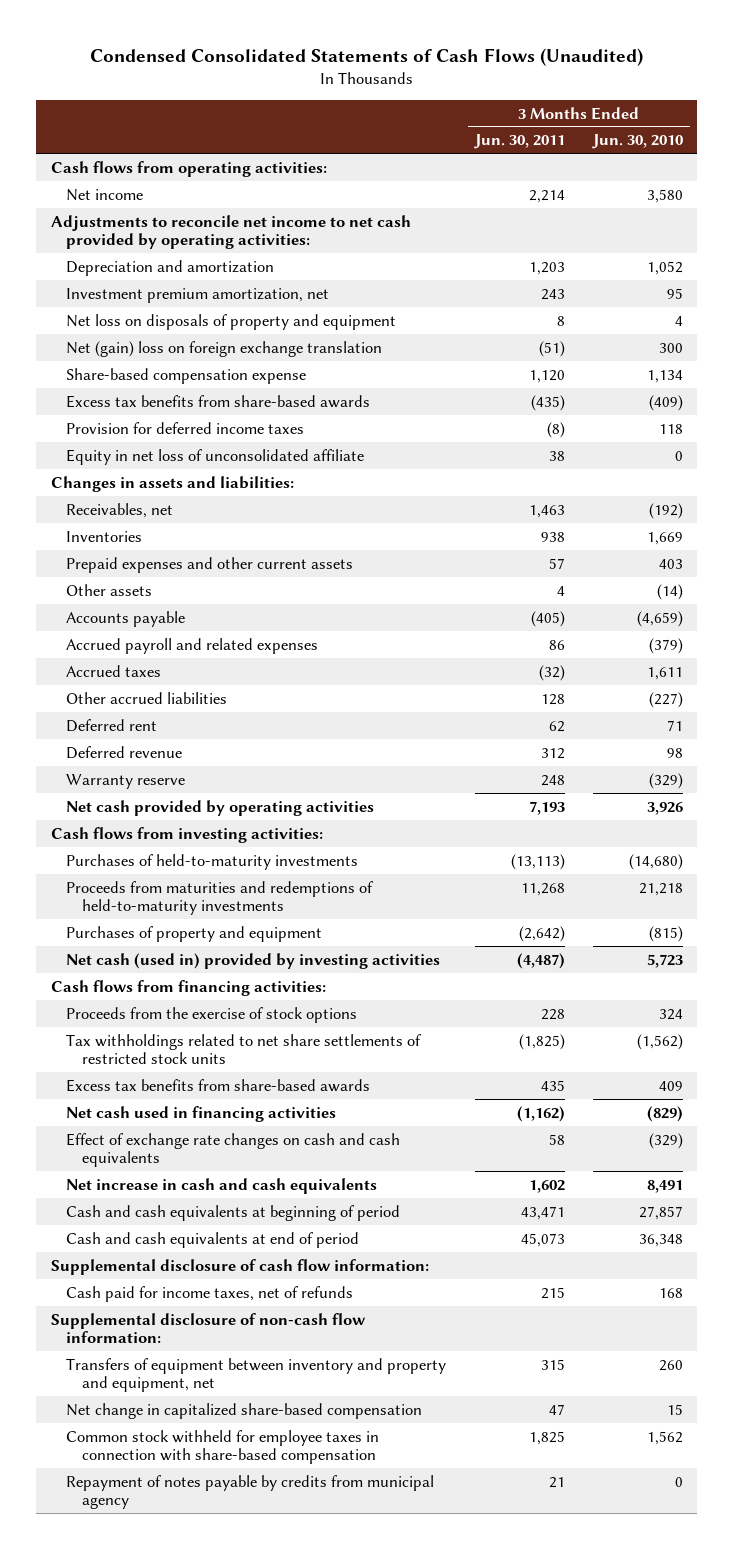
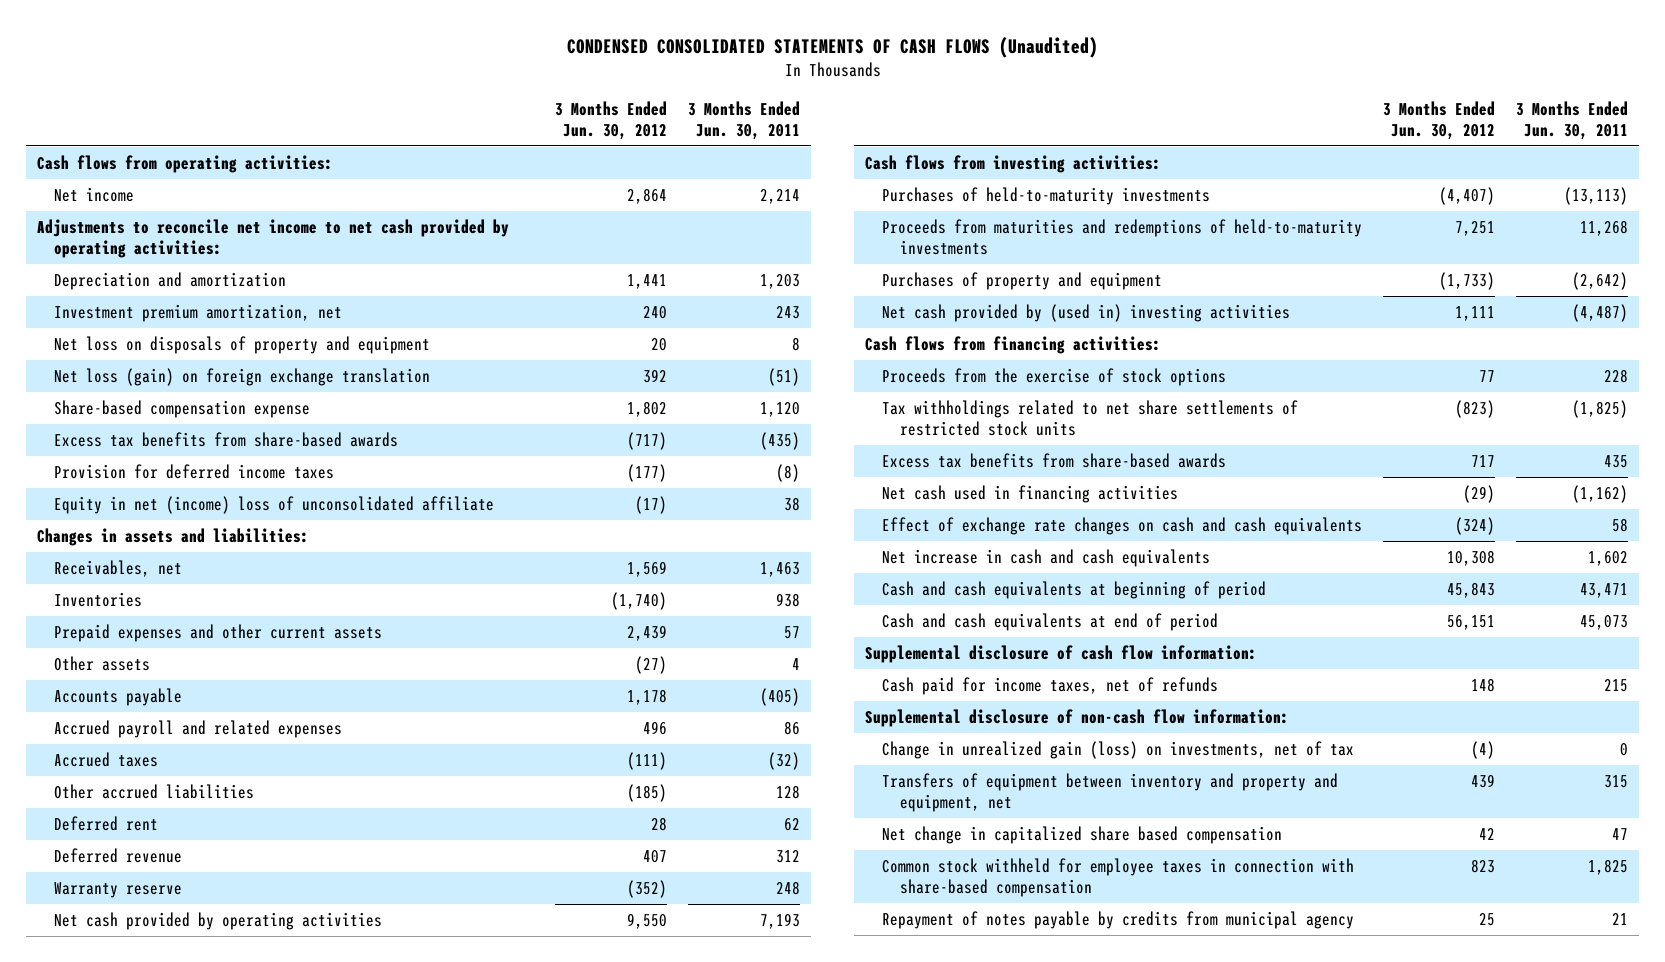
[89,47,643,66] Condensed Consolidated Statements of Cash Flows (Unaudited) -> [566,36,1098,58] CONDENSED CONSOLIDATED STATEMENTS OF CASH FLOWS (Unaudited)
[592,134,684,150] Jun. 30, 2010 -> none
none -> [555,100,668,140] 3 Months Ended Jun. 30, 2012
[66,340,383,357] Net (gain) loss on foreign exchange translation -> [54,367,431,386] Net loss (gain) on foreign exchange translation
[66,448,365,465] Equity in net loss of unconsolidated affiliate -> [54,495,495,514] Equity in net (income) loss of unconsolidated affiliate
[66,952,441,969] Net cash (used in) provided by investing activities -> [882,303,1291,322] Net cash provided by (used in) investing activities
none -> [882,740,1355,759] Change in unrealized gain (loss) on investments, net of tax
[66,1402,423,1419] Net change in capitalized share-based compensation -> [882,825,1283,844] Net change in capitalized share based compensation

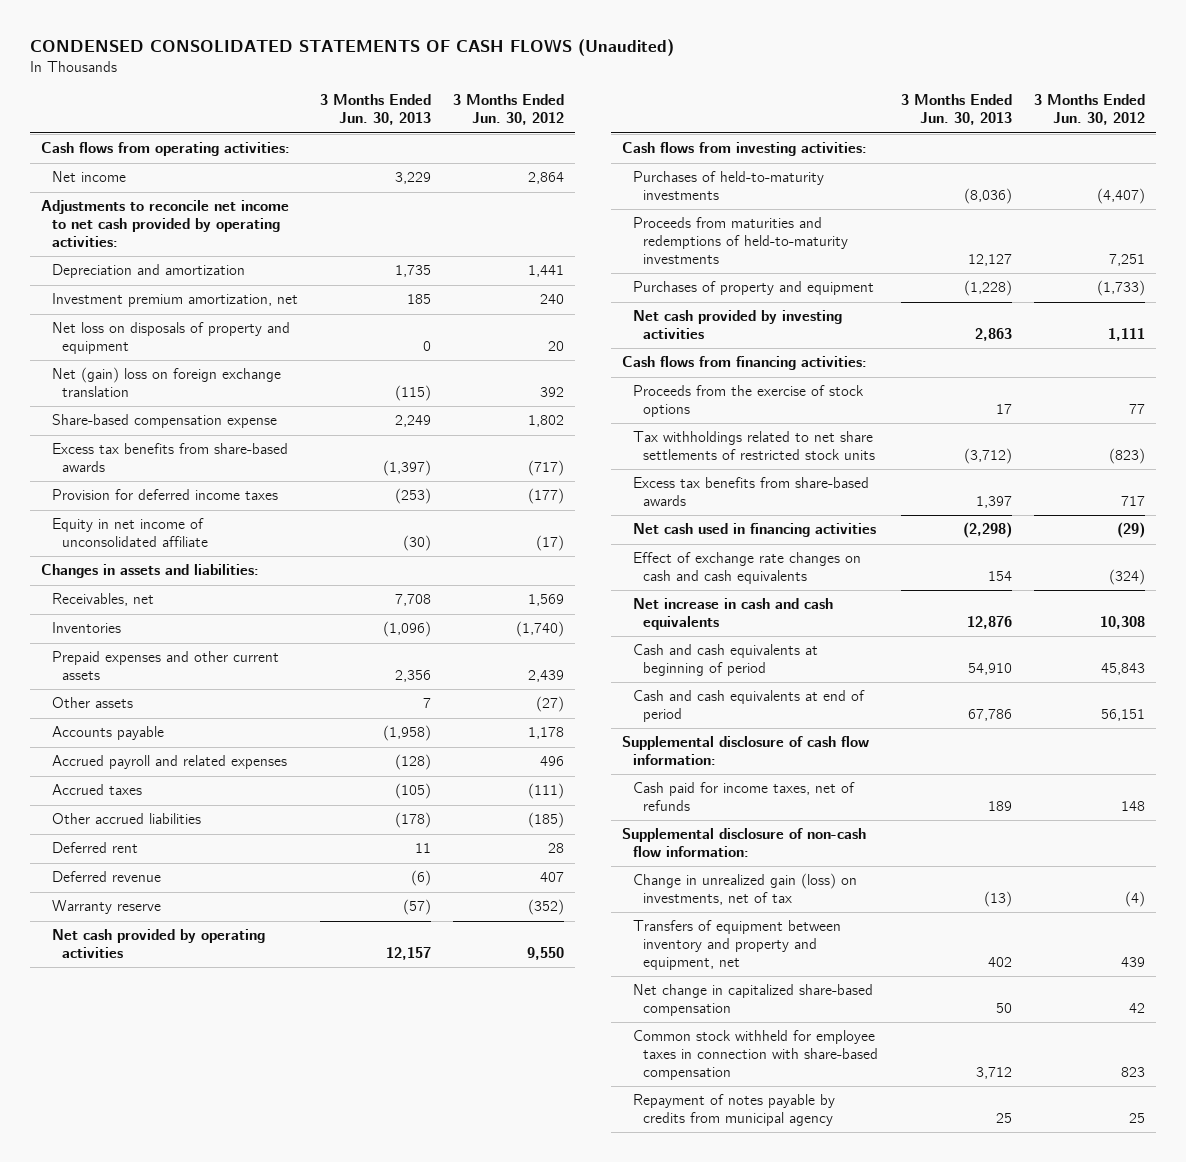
[688,100,801,140] 3 Months Ended Jun. 30, 2011 -> none
none -> [319,94,431,126] 3 Months Ended Jun. 30, 2013
[54,367,431,386] Net loss (gain) on foreign exchange translation -> [51,367,281,397] Net (gain) loss on foreign exchange translation
[54,495,495,514] Equity in net (income) loss of unconsolidated affiliate -> [51,518,208,547] Equity in net income of unconsolidated affiliate
[882,303,1291,322] Net cash provided by (used in) investing activities -> [632,310,842,339] Net cash provided by investing activities
[882,825,1283,844] Net change in capitalized share based compensation -> [632,984,873,1016] Net change in capitalized share-based compensation

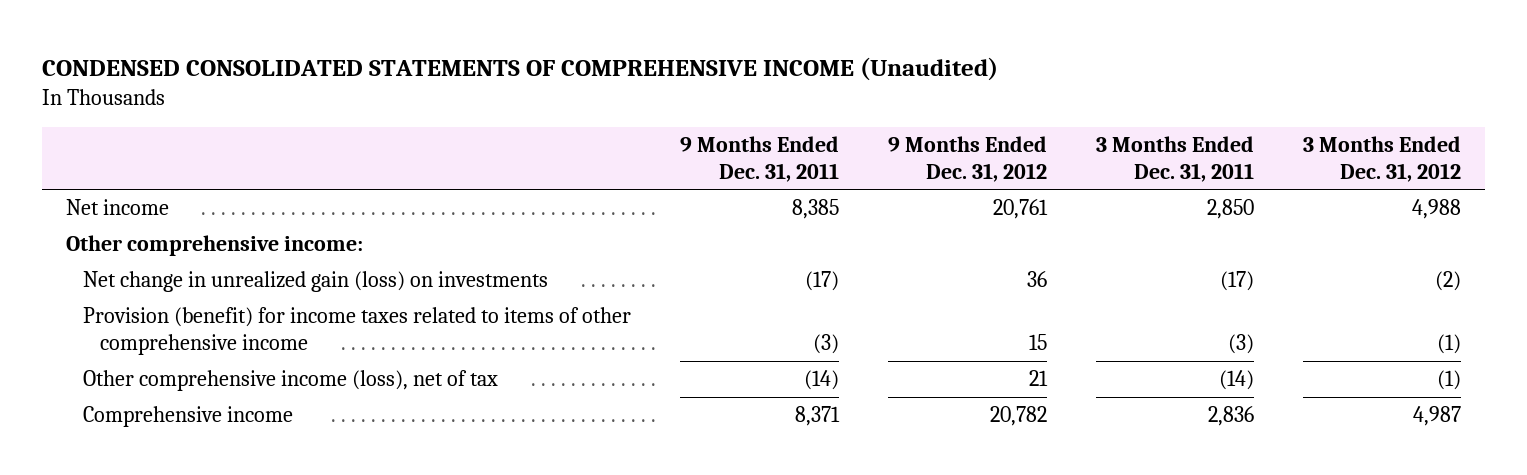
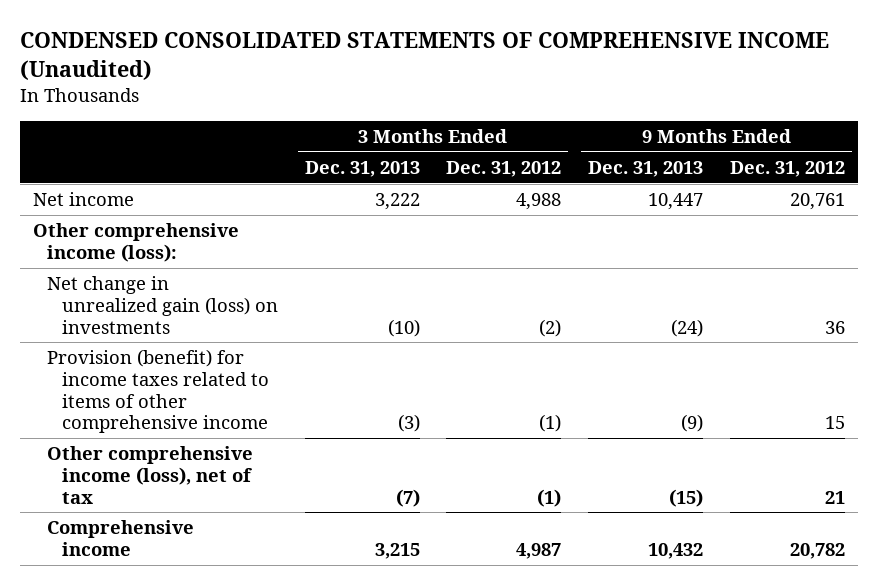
[680,135,840,182] 9 Months Ended Dec. 31, 2011 -> none
[1095,135,1254,182] 3 Months Ended Dec. 31, 2011 -> none
none -> [304,160,420,177] Dec. 31, 2013
none -> [588,160,704,177] Dec. 31, 2013
[66,235,364,257] Other comprehensive income: -> [32,223,239,262] Other comprehensive income (loss):

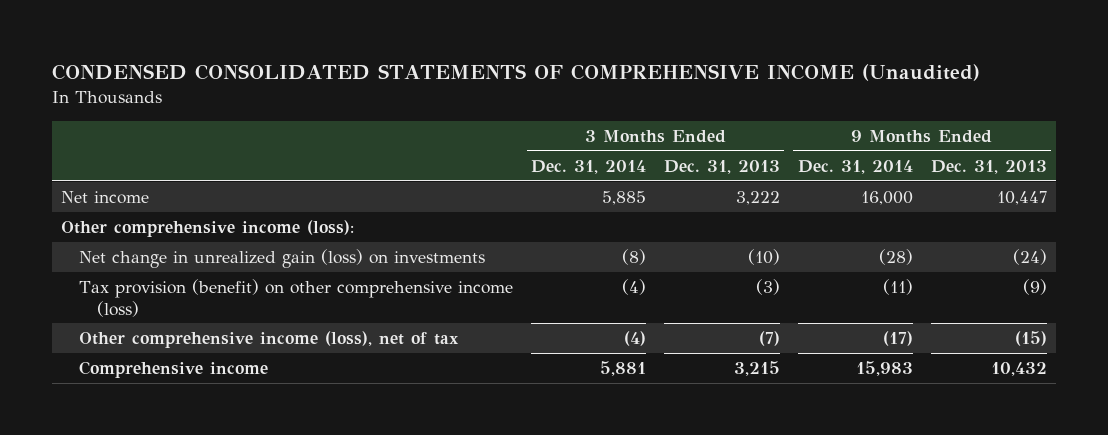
[446,160,562,177] Dec. 31, 2012 -> none
[729,160,845,177] Dec. 31, 2012 -> none
none -> [531,159,647,174] Dec. 31, 2014
none -> [797,159,913,174] Dec. 31, 2014
[47,349,269,434] Provision (benefit) for income taxes related to items of other comprehensive income -> [79,279,514,317] Tax provision (benefit) on other comprehensive income (loss)

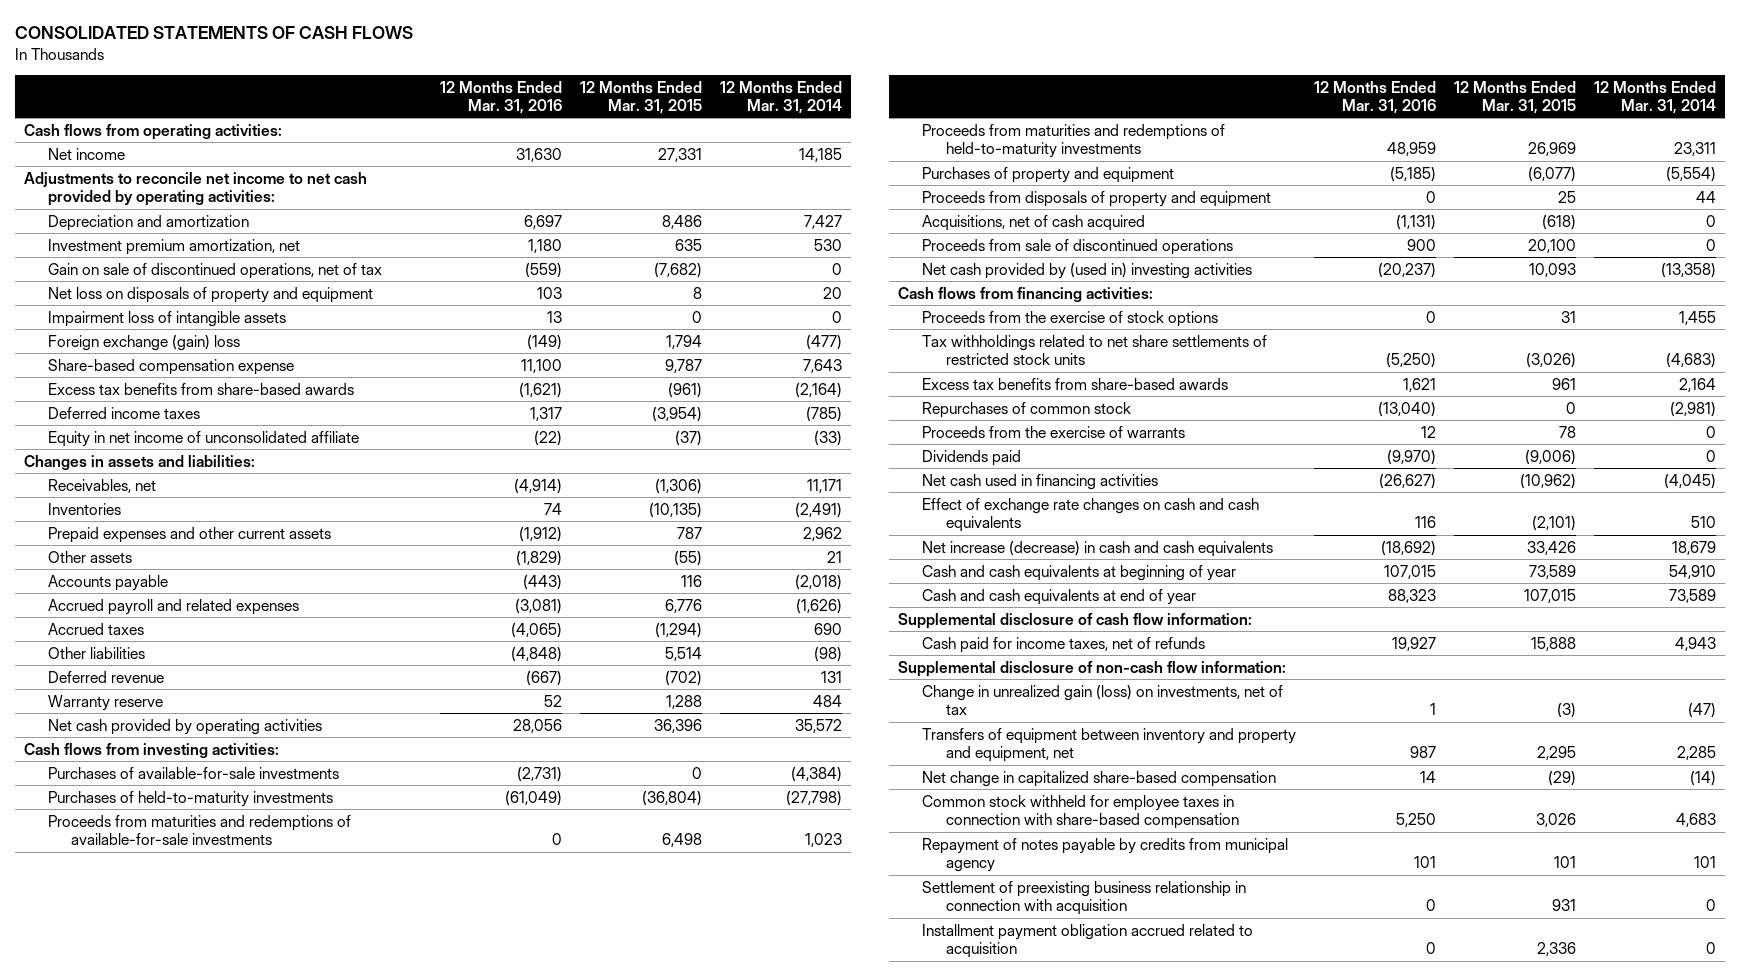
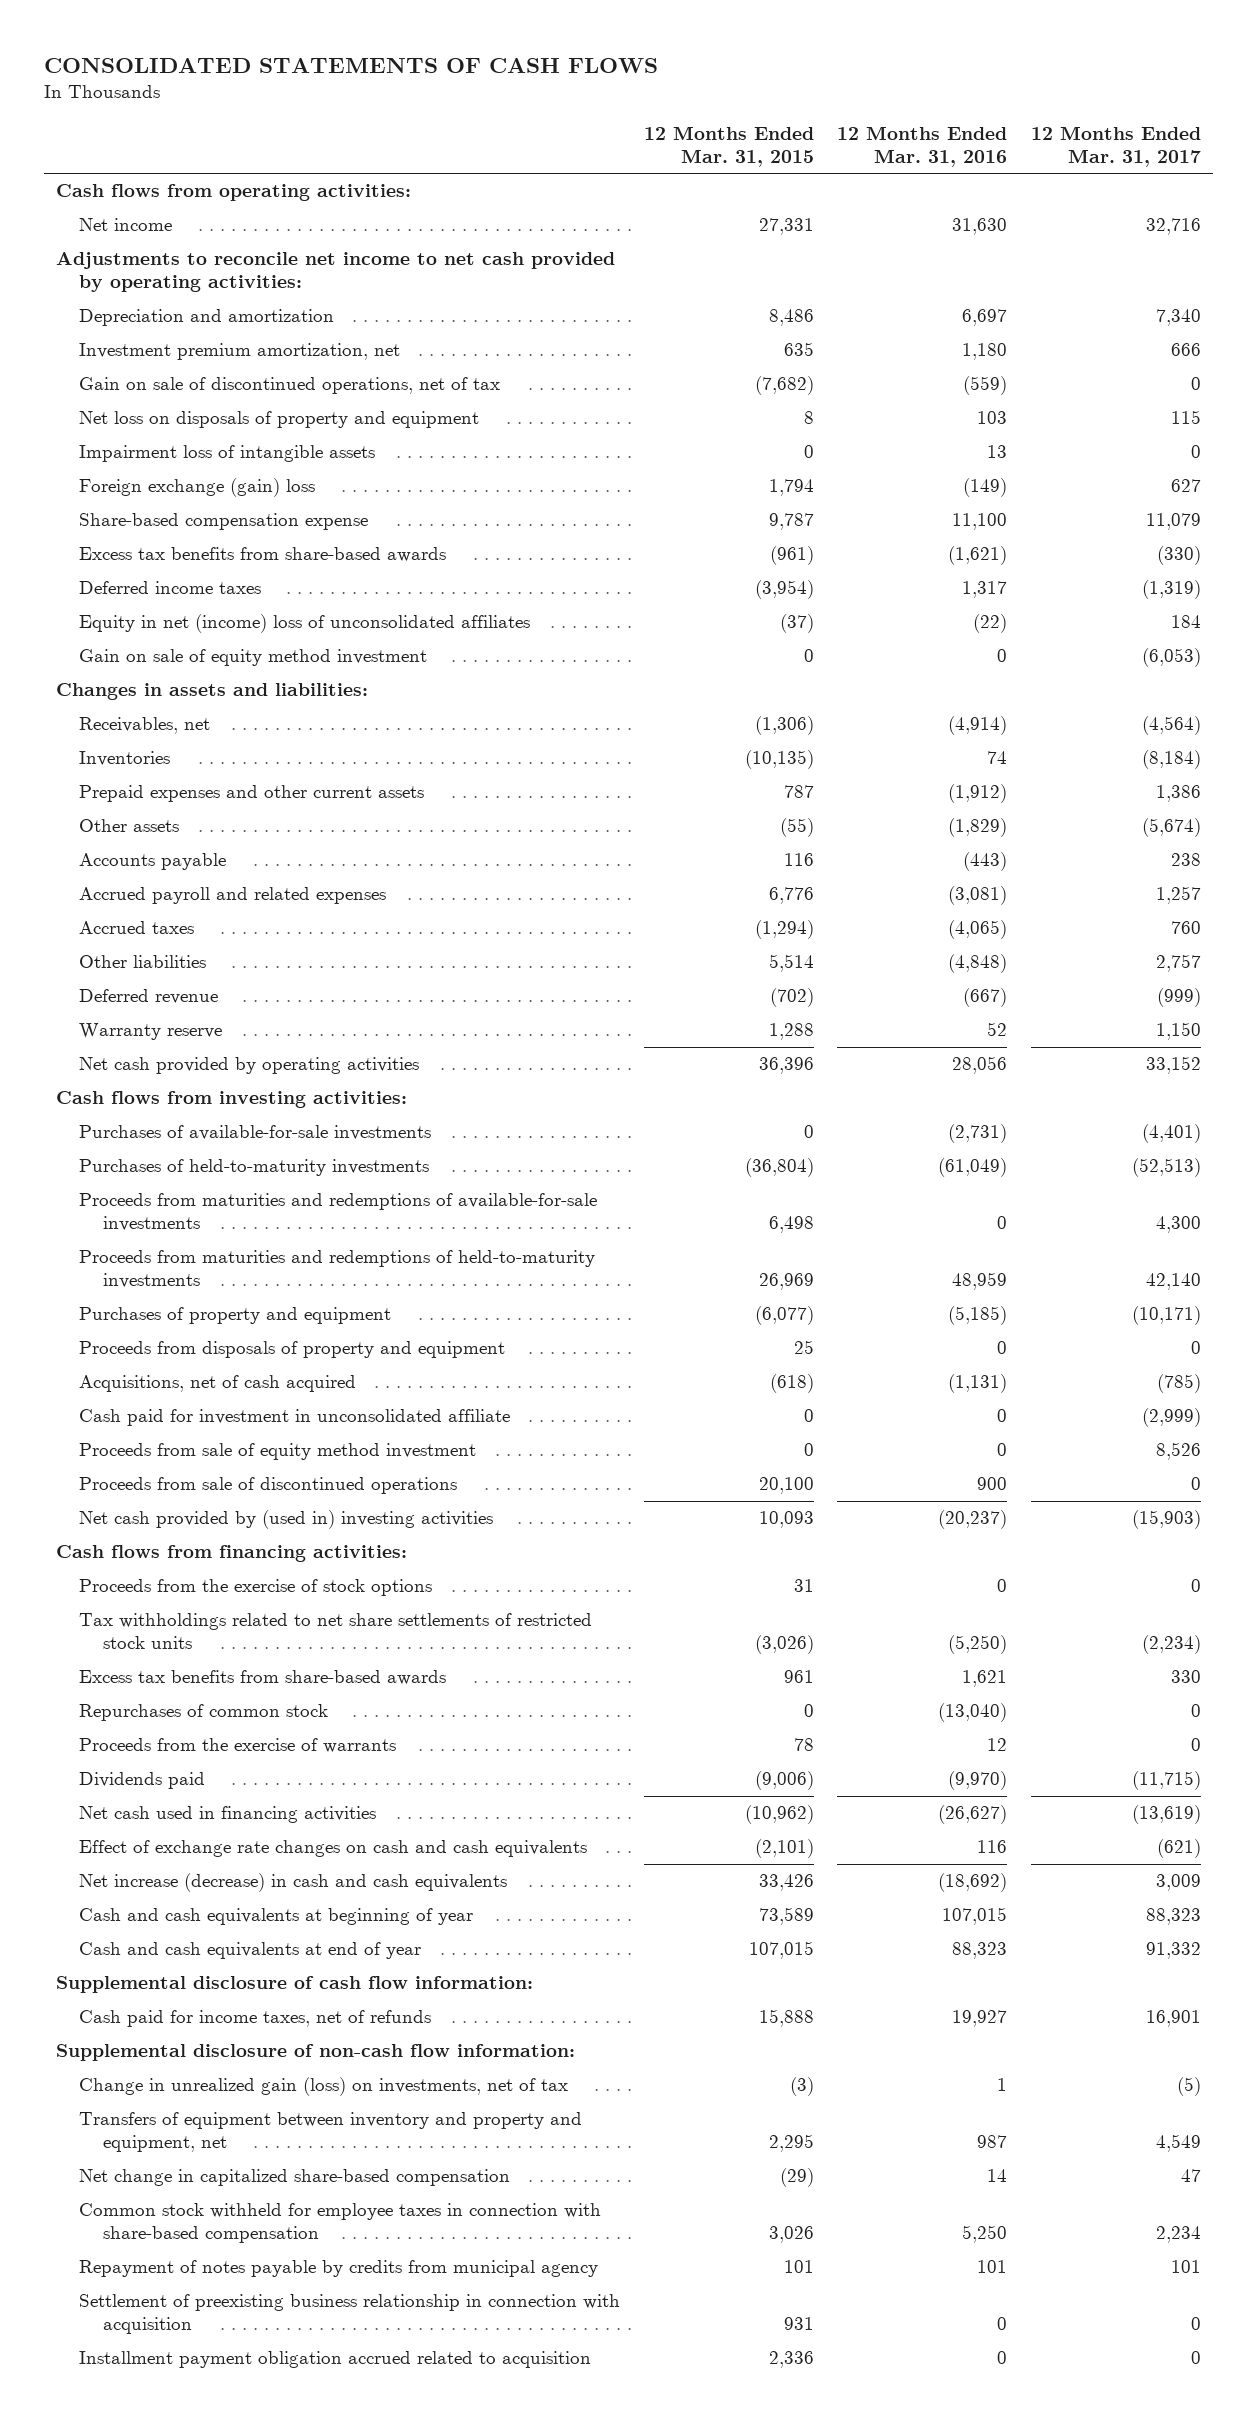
[719,80,842,115] 12 Months Ended Mar. 31, 2014 -> none
none -> [1030,125,1201,167] 12 Months Ended Mar. 31, 2017
[47,430,359,447] Equity in net income of unconsolidated affiliate -> [79,614,531,634] Equity in net (income) loss of unconsolidated affiliates
none -> [79,649,428,667] Gain on sale of equity method investment
none -> [79,1409,511,1427] Cash paid for investment in unconsolidated affiliate
none -> [79,1443,477,1461] Proceeds from sale of equity method investment

